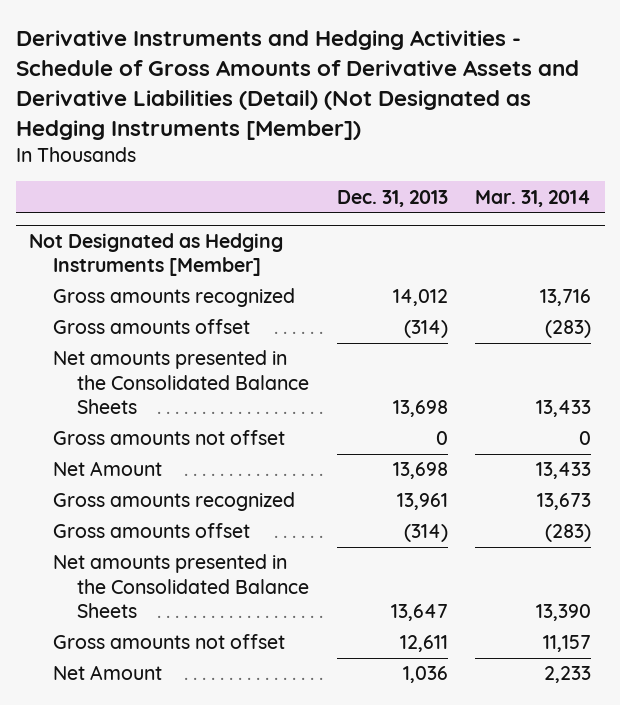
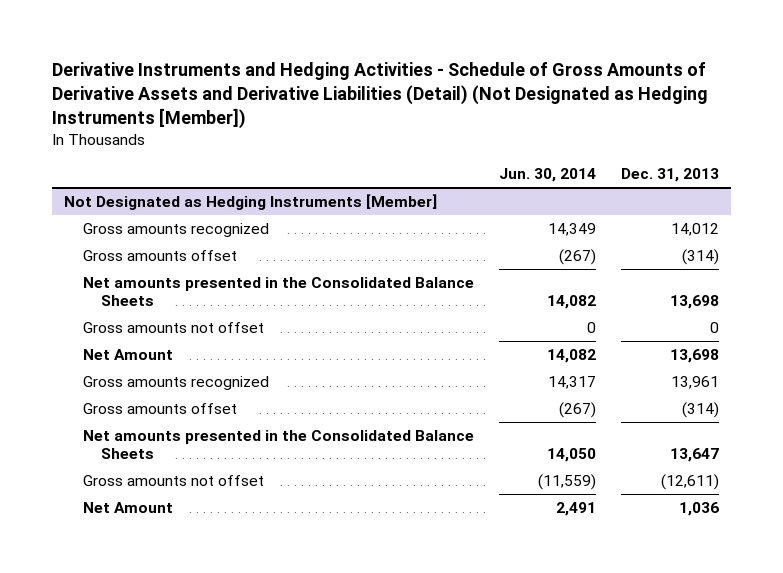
[474,189,591,207] Mar. 31, 2014 -> none
none -> [498,168,596,183] Jun. 30, 2014
[399,635,448,653] 12,611 -> [660,473,719,490] (12,611)

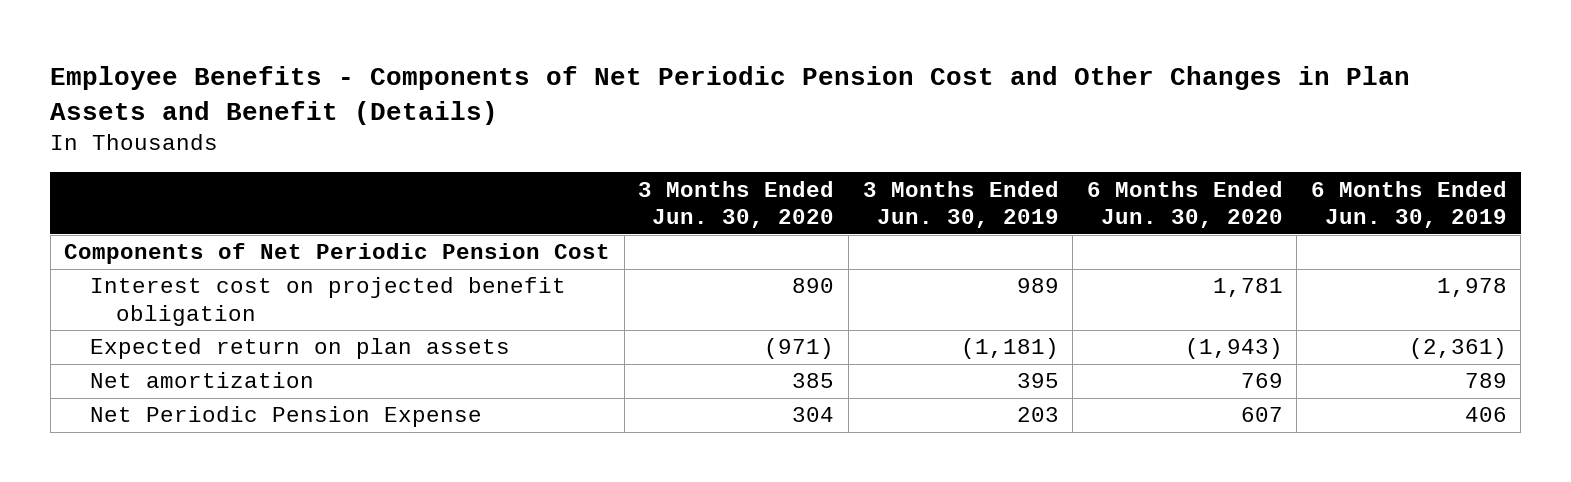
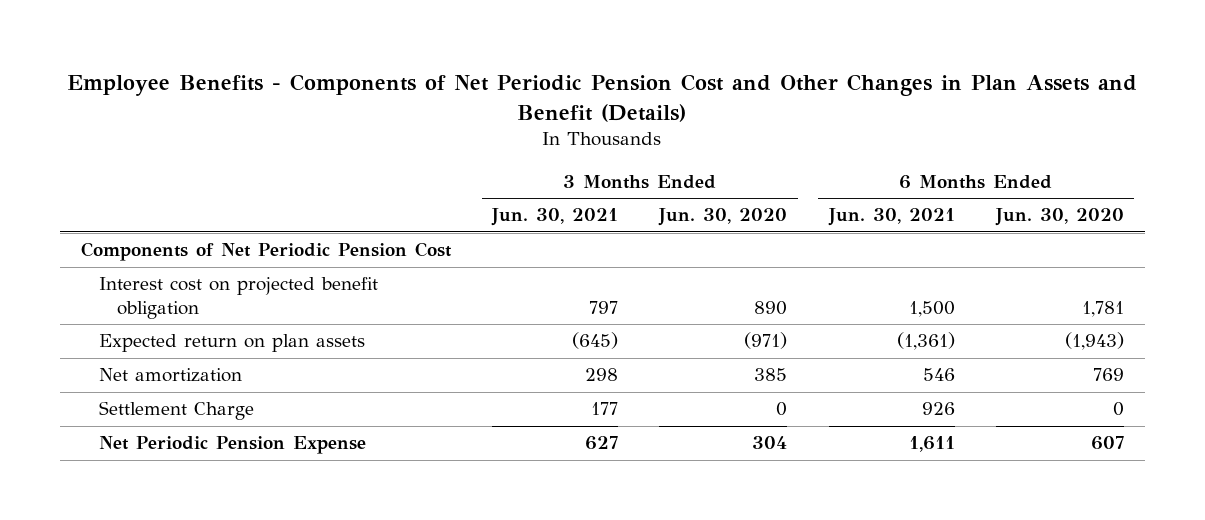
[862,180,1059,229] 3 Months Ended Jun. 30, 2019 -> none
[1310,180,1507,229] 6 Months Ended Jun. 30, 2019 -> none
none -> [491,208,619,227] Jun. 30, 2021
none -> [827,208,955,227] Jun. 30, 2021
none -> [98,401,254,421] Settlement Charge

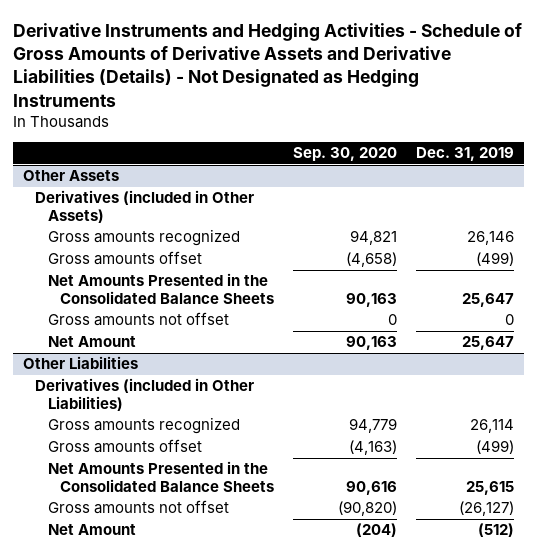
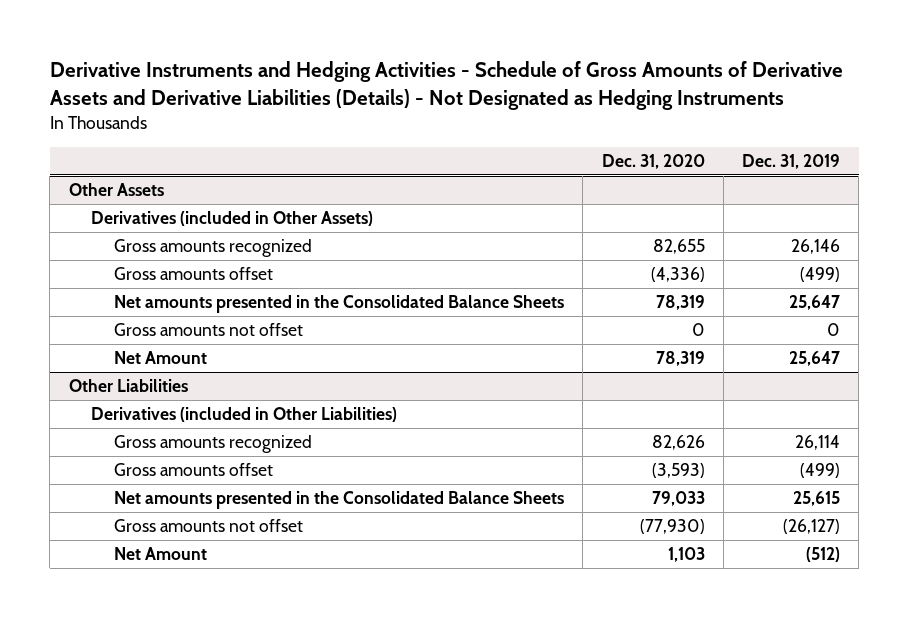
[293,147,398,162] Sep. 30, 2020 -> none
none -> [601,153,705,169] Dec. 31, 2020
[47,273,275,304] Net Amounts Presented in the Consolidated Balance Sheets -> [114,295,565,314] Net amounts presented in the Consolidated Balance Sheets
[47,461,275,492] Net Amounts Presented in the Consolidated Balance Sheets -> [114,491,565,510] Net amounts presented in the Consolidated Balance Sheets

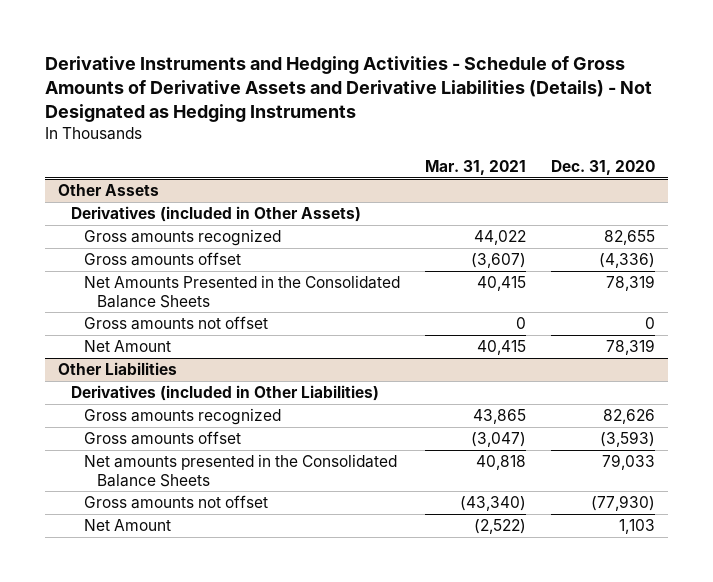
[741,153,840,169] Dec. 31, 2019 -> none
none -> [425,159,527,175] Mar. 31, 2021
[114,295,565,314] Net amounts presented in the Consolidated Balance Sheets -> [84,275,401,308] Net Amounts Presented in the Consolidated Balance Sheets

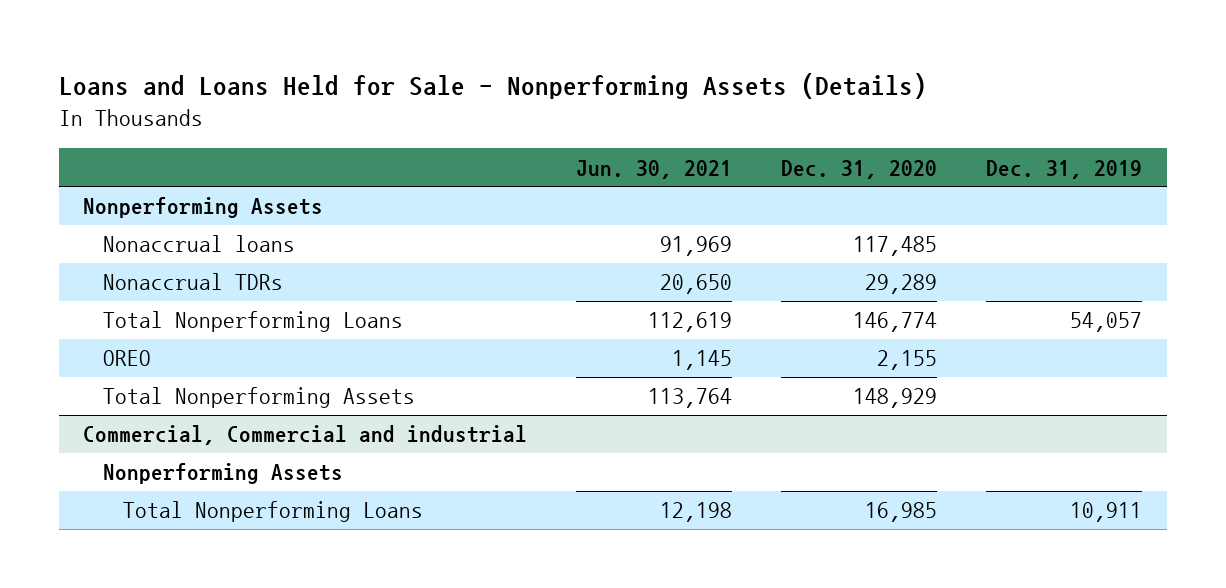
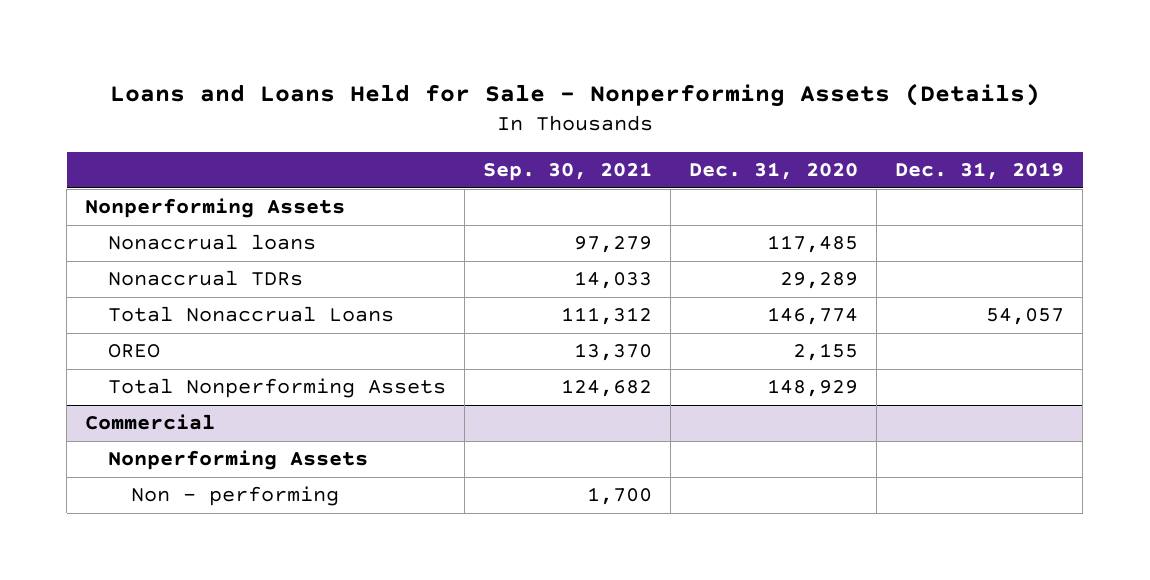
[576,159,733,179] Jun. 30, 2021 -> none
none -> [483,162,653,182] Sep. 30, 2021
[103,311,404,333] Total Nonperforming Loans -> [108,306,395,323] Total Nonaccrual Loans
[83,425,528,446] Commercial, Commercial and industrial -> none
none -> [85,414,216,431] Commercial
[123,501,424,523] Total Nonperforming Loans -> none
none -> [131,486,340,507] Non - performing

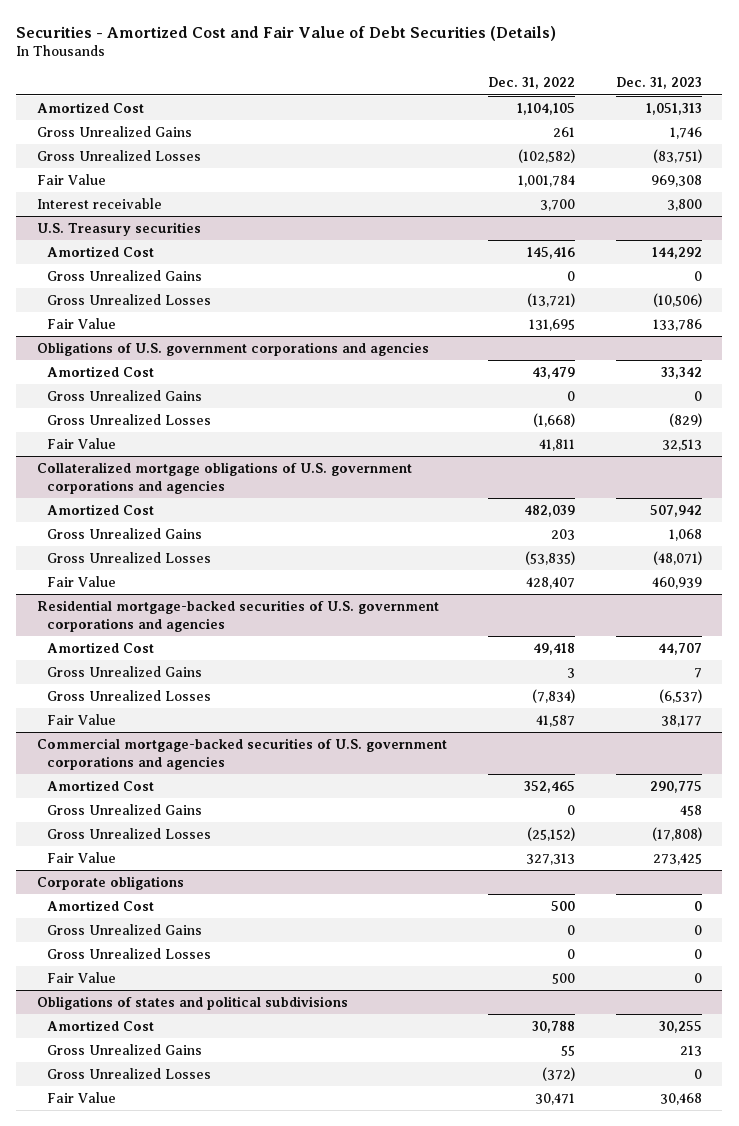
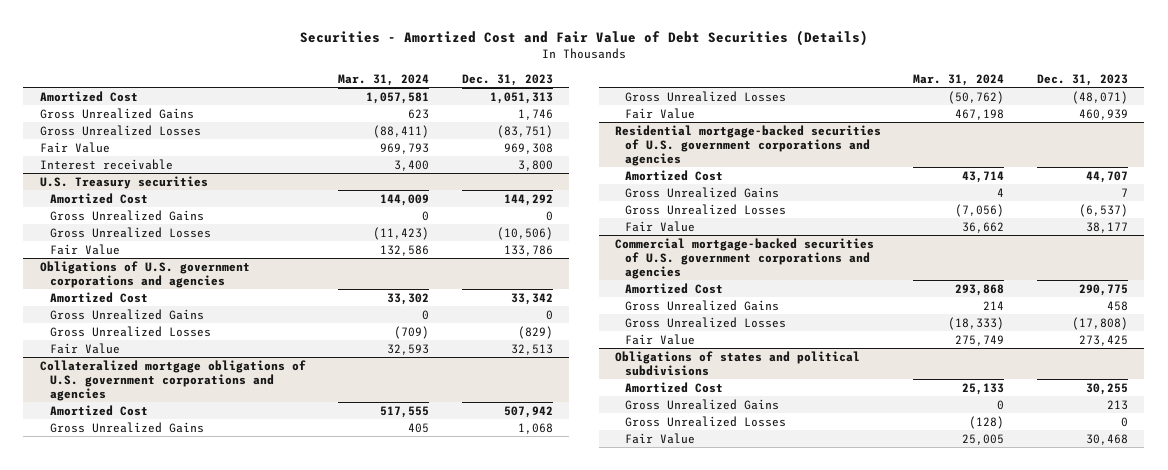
[487,77,575,90] Dec. 31, 2022 -> none
none -> [338,73,430,86] Mar. 31, 2024
[36,875,184,890] Corporate obligations -> none
[46,899,154,911] Amortized Cost -> none
[46,923,202,935] Gross Unrealized Gains -> none
[46,947,211,959] Gross Unrealized Losses -> none
[46,971,116,983] Fair Value -> none

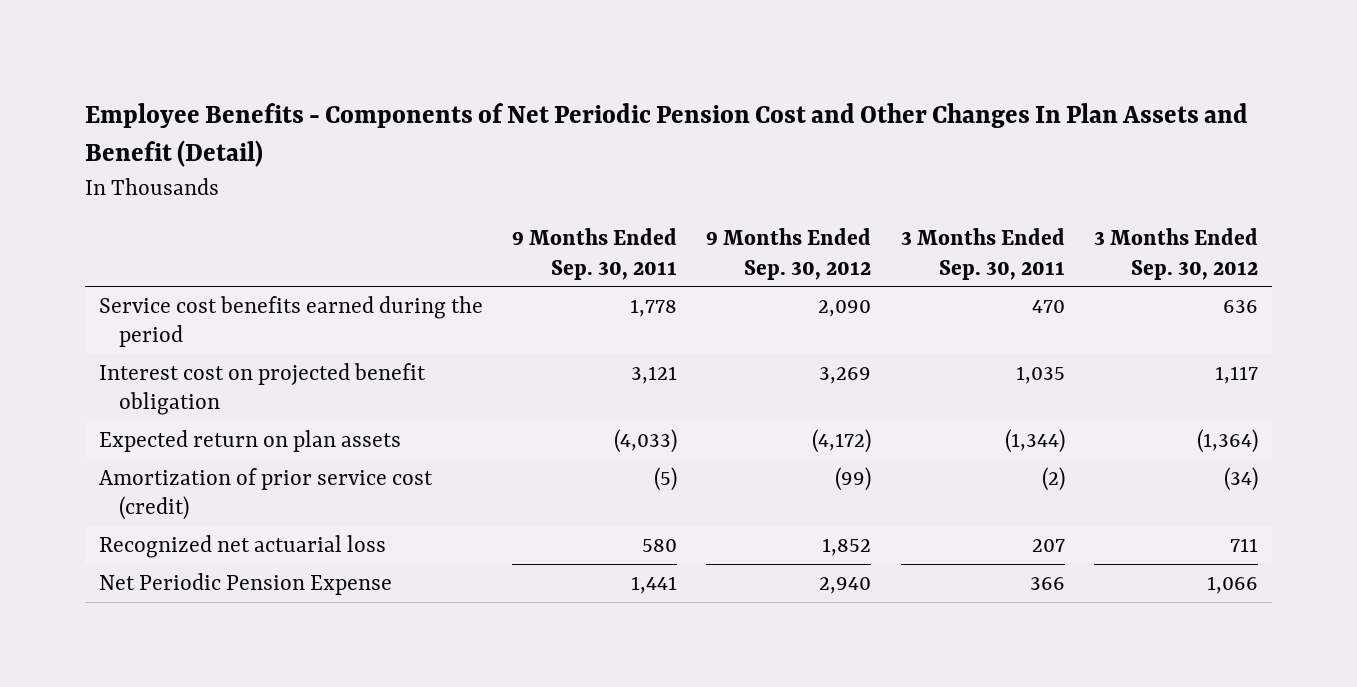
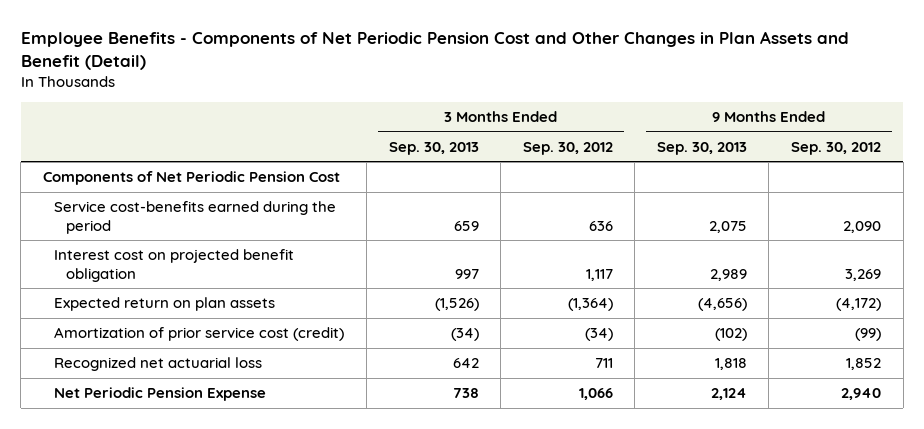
[84,103,1248,168] Employee Benefits - Components of Net Periodic Pension Cost and Other Changes In Plan Assets and Benefit (Detail) -> [20,30,849,70] Employee Benefits - Components of Net Periodic Pension Cost and Other Changes in Plan Assets and Benefit (Detail)
[512,228,678,280] 9 Months Ended Sep. 30, 2011 -> none
[900,228,1065,280] 3 Months Ended Sep. 30, 2011 -> none
none -> [388,141,479,155] Sep. 30, 2013
none -> [656,141,747,155] Sep. 30, 2013
none -> [42,171,340,186] Components of Net Periodic Pension Cost
[99,295,484,348] Service cost benefits earned during the period -> [54,201,337,234] Service cost-benefits earned during the period

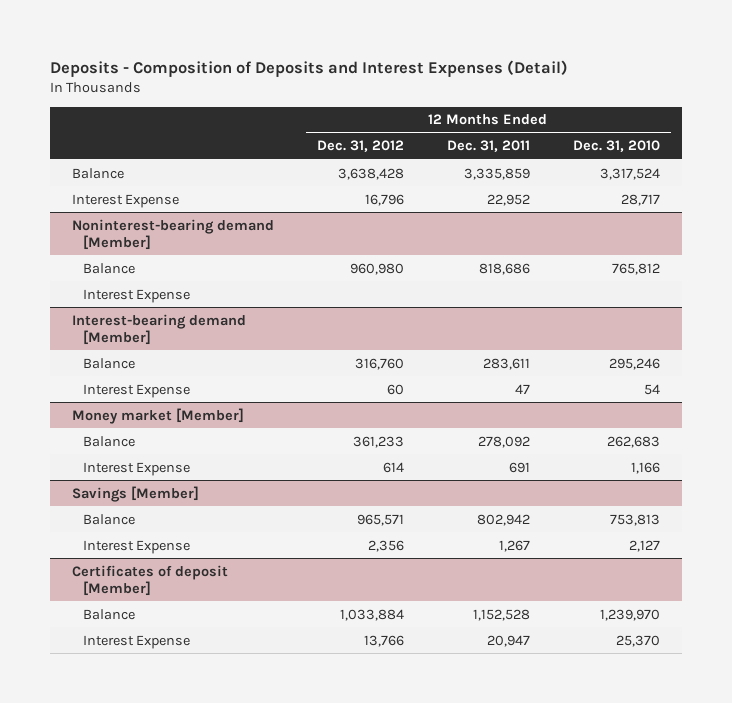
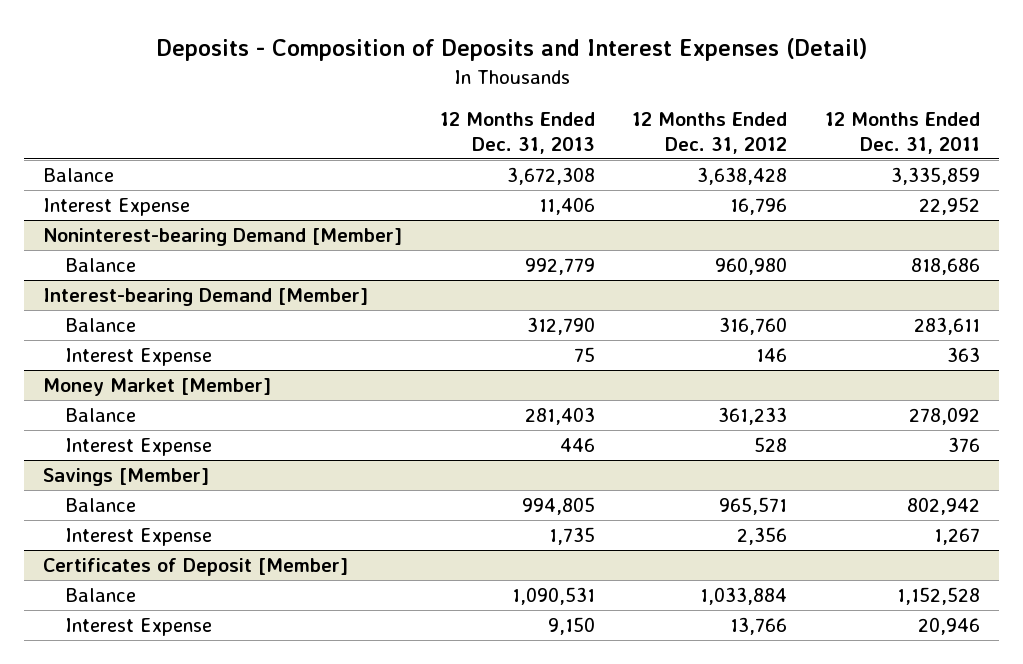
[573,140,661,153] Dec. 31, 2010 -> none
none -> [439,112,595,154] 12 Months Ended Dec. 31, 2013
[71,218,274,250] Noninterest-bearing demand [Member] -> [43,228,403,247] Noninterest-bearing Demand [Member]
[83,288,191,303] Interest Expense -> none
[71,313,246,345] Interest-bearing demand [Member] -> [43,288,369,307] Interest-bearing Demand [Member]
[386,383,404,395] 60 -> [756,348,788,363] 146
[514,383,530,394] 47 -> [946,347,980,363] 363
[71,407,244,424] Money market [Member] -> [43,378,272,397] Money Market [Member]
[382,461,404,473] 614 -> [754,437,788,453] 528
[508,461,530,473] 691 -> [947,437,980,453] 376
[71,564,228,596] Certificates of deposit [Member] -> [43,558,349,577] Certificates of Deposit [Member]
[486,634,530,647] 20,947 -> [917,617,980,636] 20,946

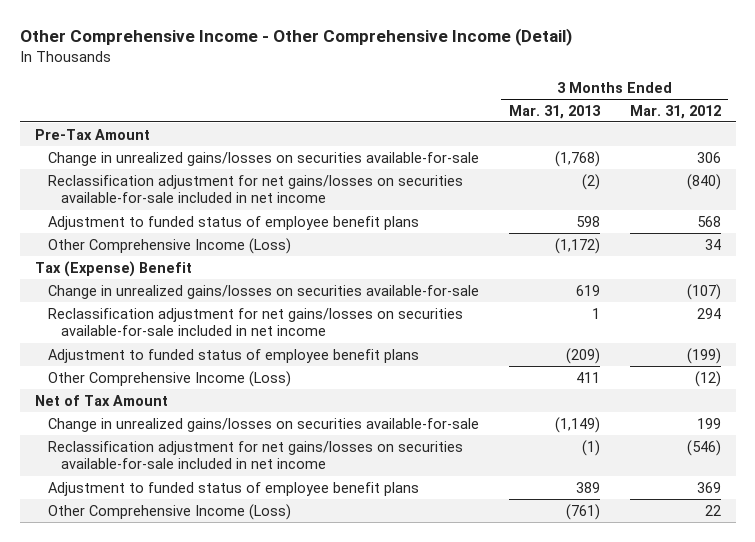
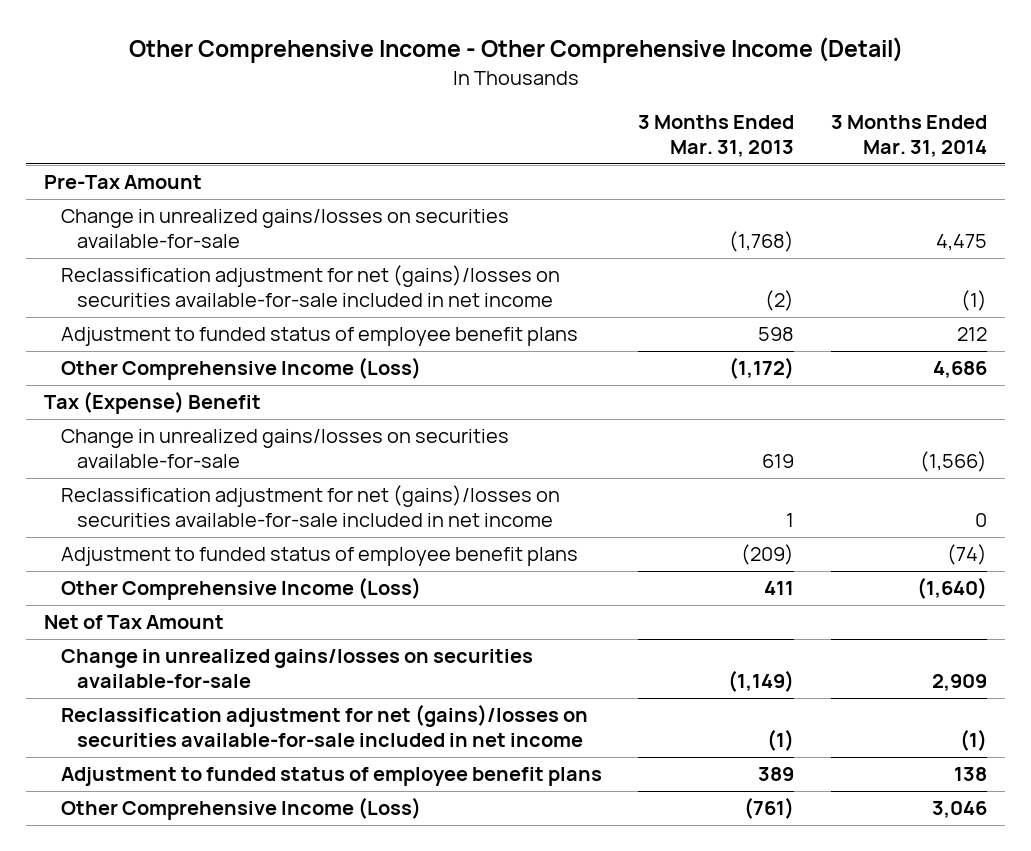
[629,104,721,119] Mar. 31, 2012 -> none
none -> [831,115,988,157] 3 Months Ended Mar. 31, 2014
[47,174,463,204] Reclassification adjustment for net gains/losses on securities available-for-sale included in net income -> [60,265,560,308] Reclassification adjustment for net (gains)/losses on securities available-for-sale included in net income
[47,307,463,337] Reclassification adjustment for net gains/losses on securities available-for-sale included in net income -> [60,485,560,528] Reclassification adjustment for net (gains)/losses on securities available-for-sale included in net income
[47,440,463,470] Reclassification adjustment for net gains/losses on securities available-for-sale included in net income -> [60,704,588,748] Reclassification adjustment for net (gains)/losses on securities available-for-sale included in net income

